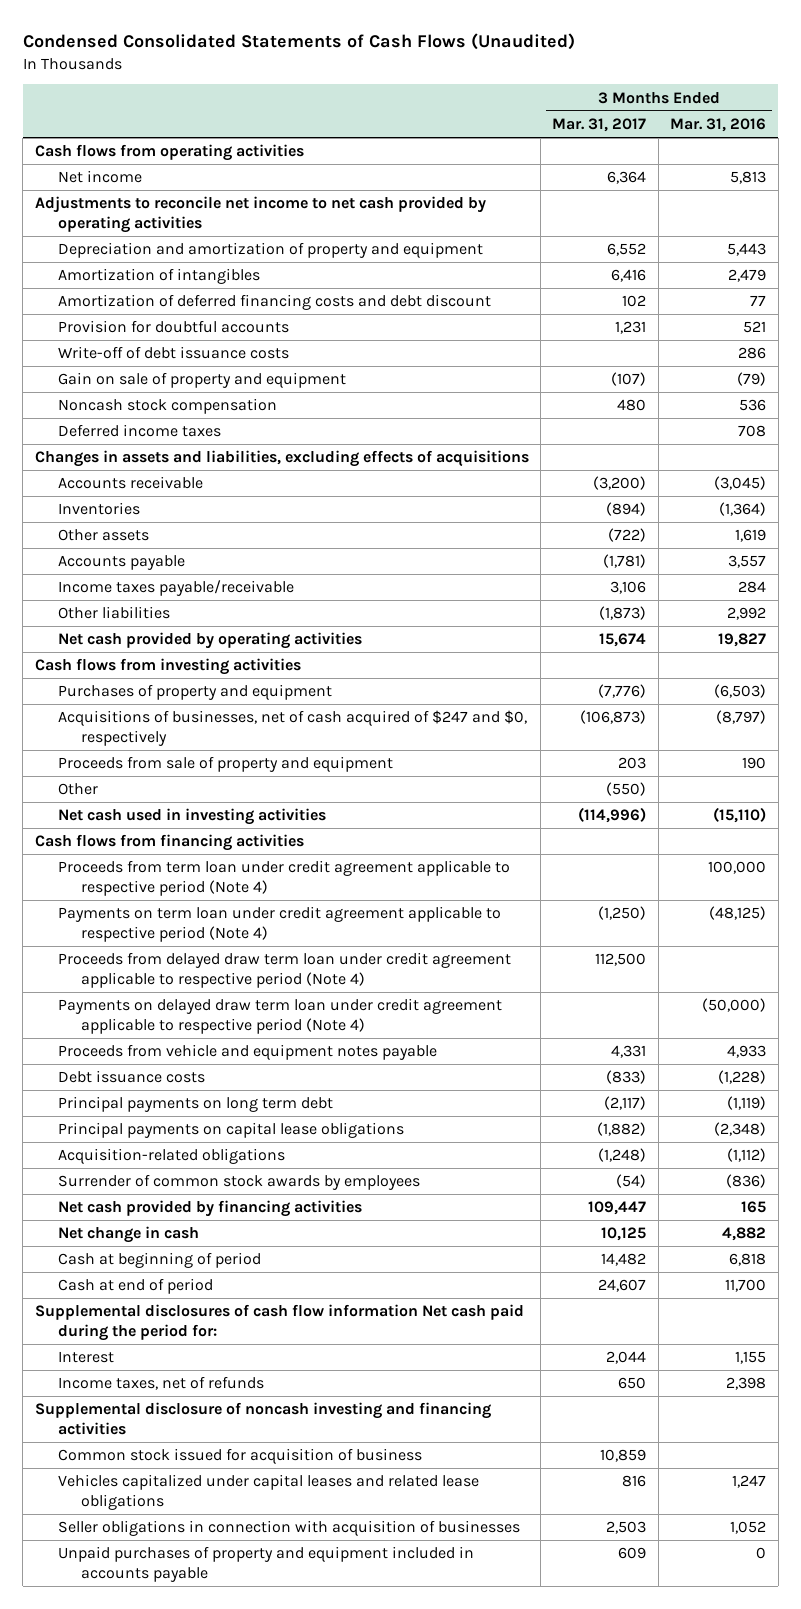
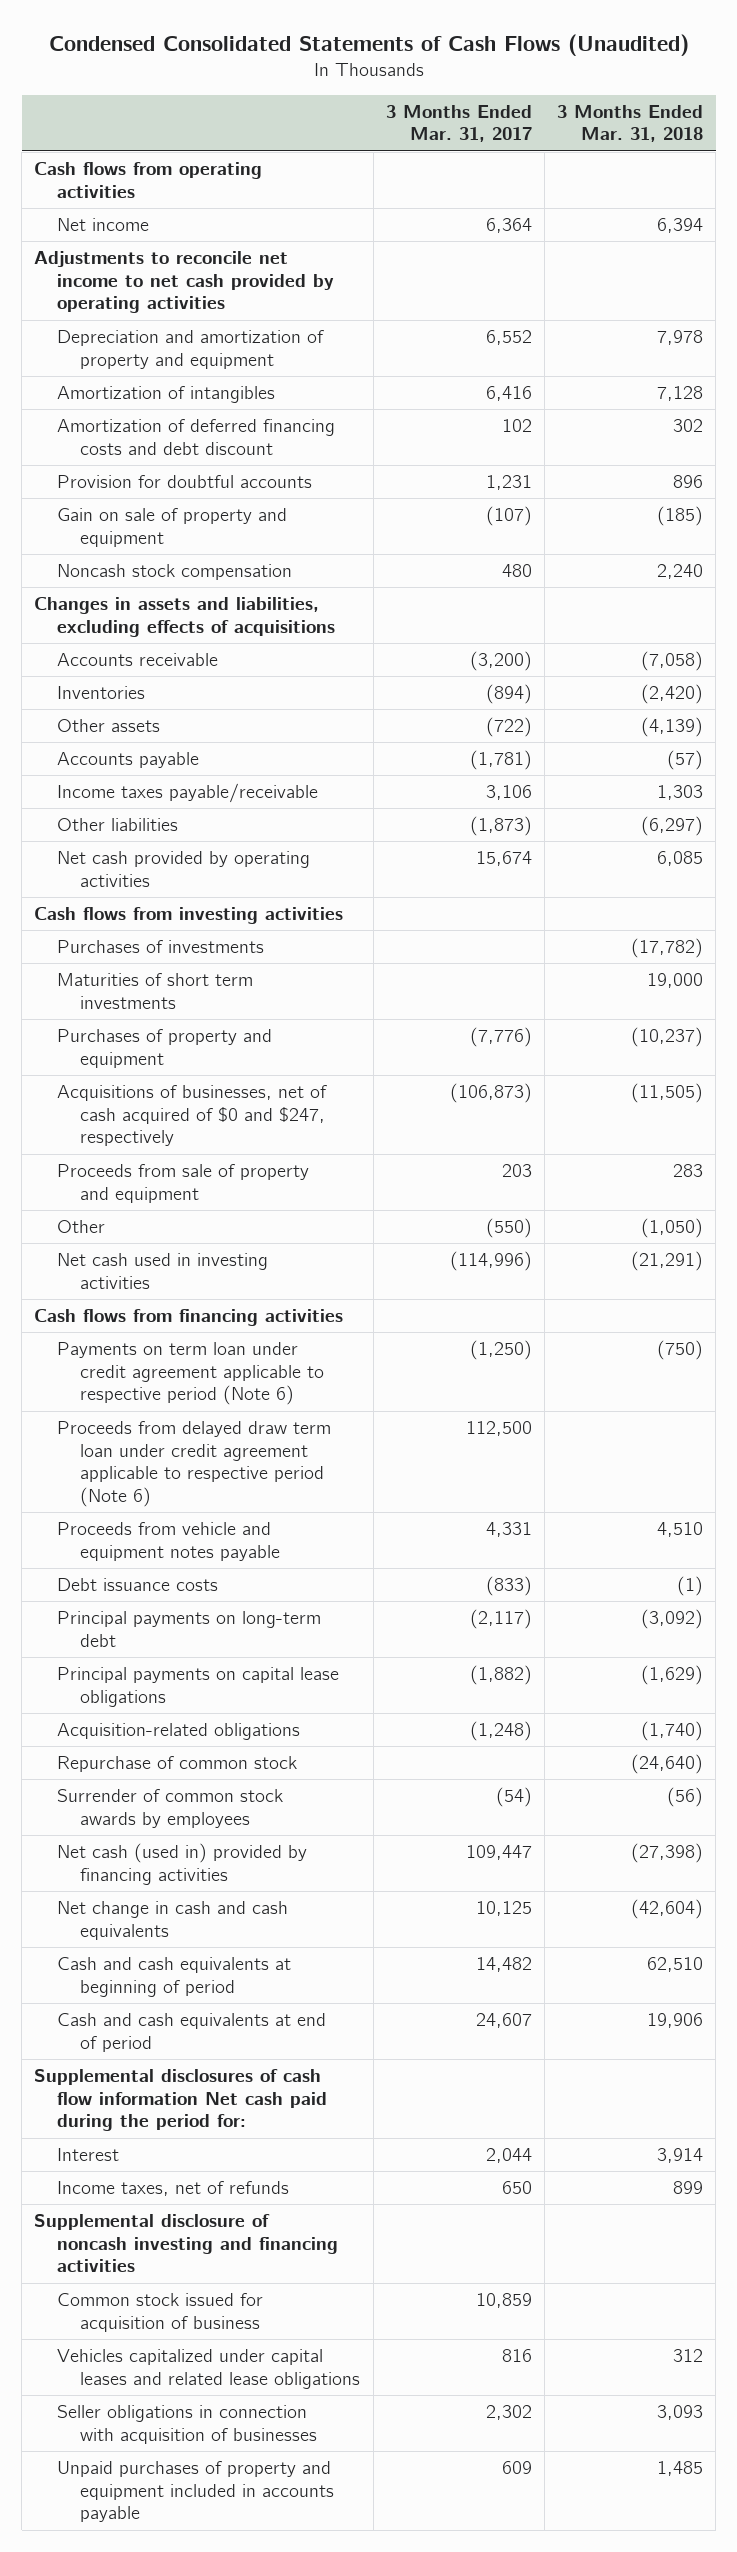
[670,118,767,133] Mar. 31, 2016 -> none
none -> [556,104,703,143] 3 Months Ended Mar. 31, 2018
[57,346,289,360] Write-off of debt issuance costs -> none
[57,424,221,438] Deferred income taxes -> none
none -> [57,940,265,954] Purchases of investments
none -> [57,973,254,1009] Maturities of short term investments
[57,710,527,746] Acquisitions of businesses, net of cash acquired of $247 and $0, respectively -> [57,1085,328,1147] Acquisitions of businesses, net of cash acquired of $0 and $247, respectively
[57,860,510,896] Proceeds from term loan under credit agreement applicable to respective period (Note 4) -> none
[57,998,502,1034] Payments on delayed draw term loan under credit agreement applicable to respective period (Note 4) -> none
[57,906,501,942] Payments on term loan under credit agreement applicable to respective period (Note 4) -> [57,1342,325,1406] Payments on term loan under credit agreement applicable to respective period (Note 6)
[57,952,511,988] Proceeds from delayed draw term loan under credit agreement applicable to respective period (Note 4) -> [57,1421,332,1508] Proceeds from delayed draw term loan under credit agreement applicable to respective period (Note 6)
[57,1096,333,1113] Principal payments on long term debt -> [57,1611,322,1647] Principal payments on long-term debt
none -> [57,1756,298,1773] Repurchase of common stock
[57,1200,362,1218] Net cash provided by financing activities -> [57,1843,308,1885] Net cash (used in) provided by financing activities
[57,1226,199,1244] Net change in cash -> [57,1901,289,1940] Net change in cash and cash equivalents
[57,1252,261,1269] Cash at beginning of period -> [57,1957,292,1997] Cash and cash equivalents at beginning of period
[57,1278,213,1295] Cash at end of period -> [57,2013,327,2052] Cash and cash equivalents at end of period
[606,1521,647,1535] 2,503 -> [485,2405,532,2421] 2,302

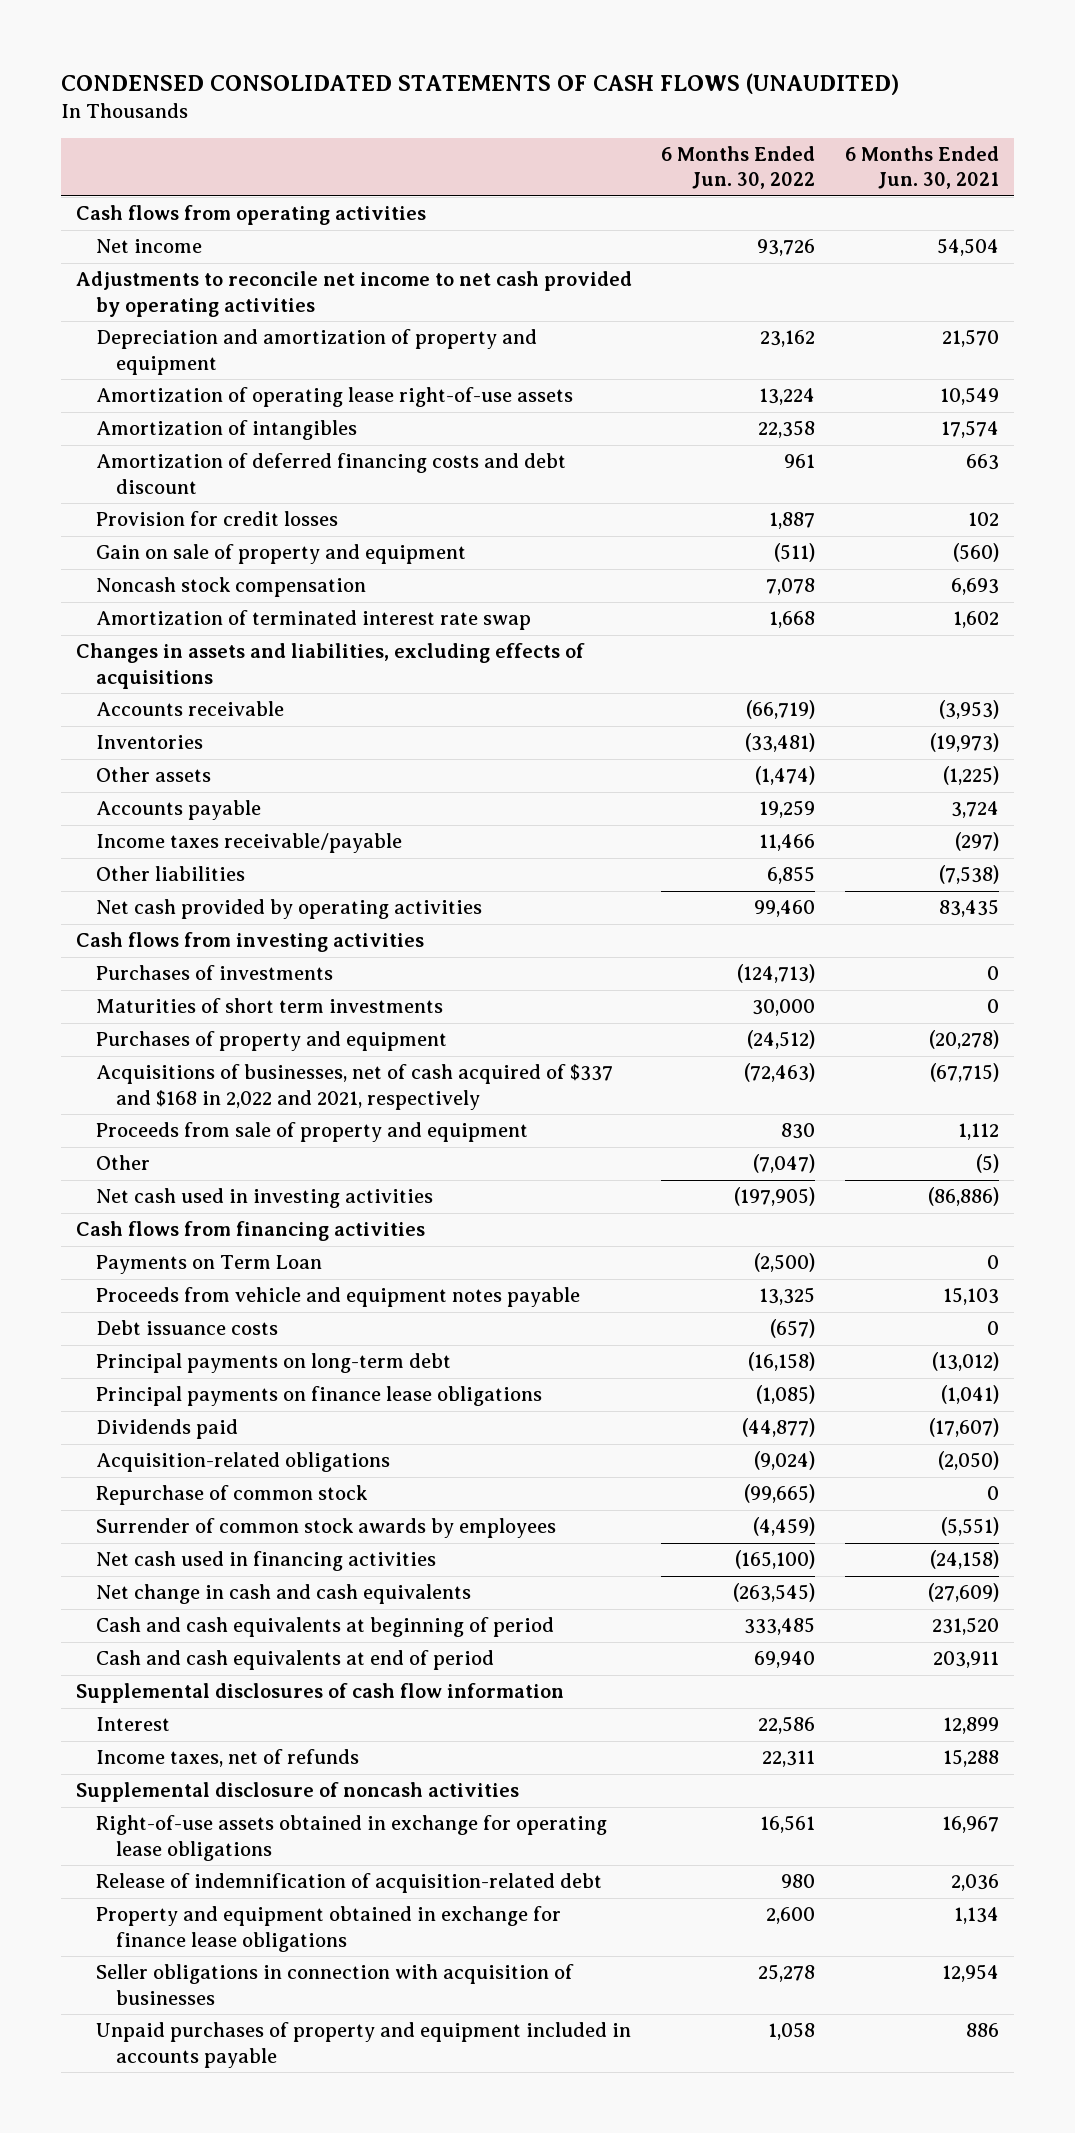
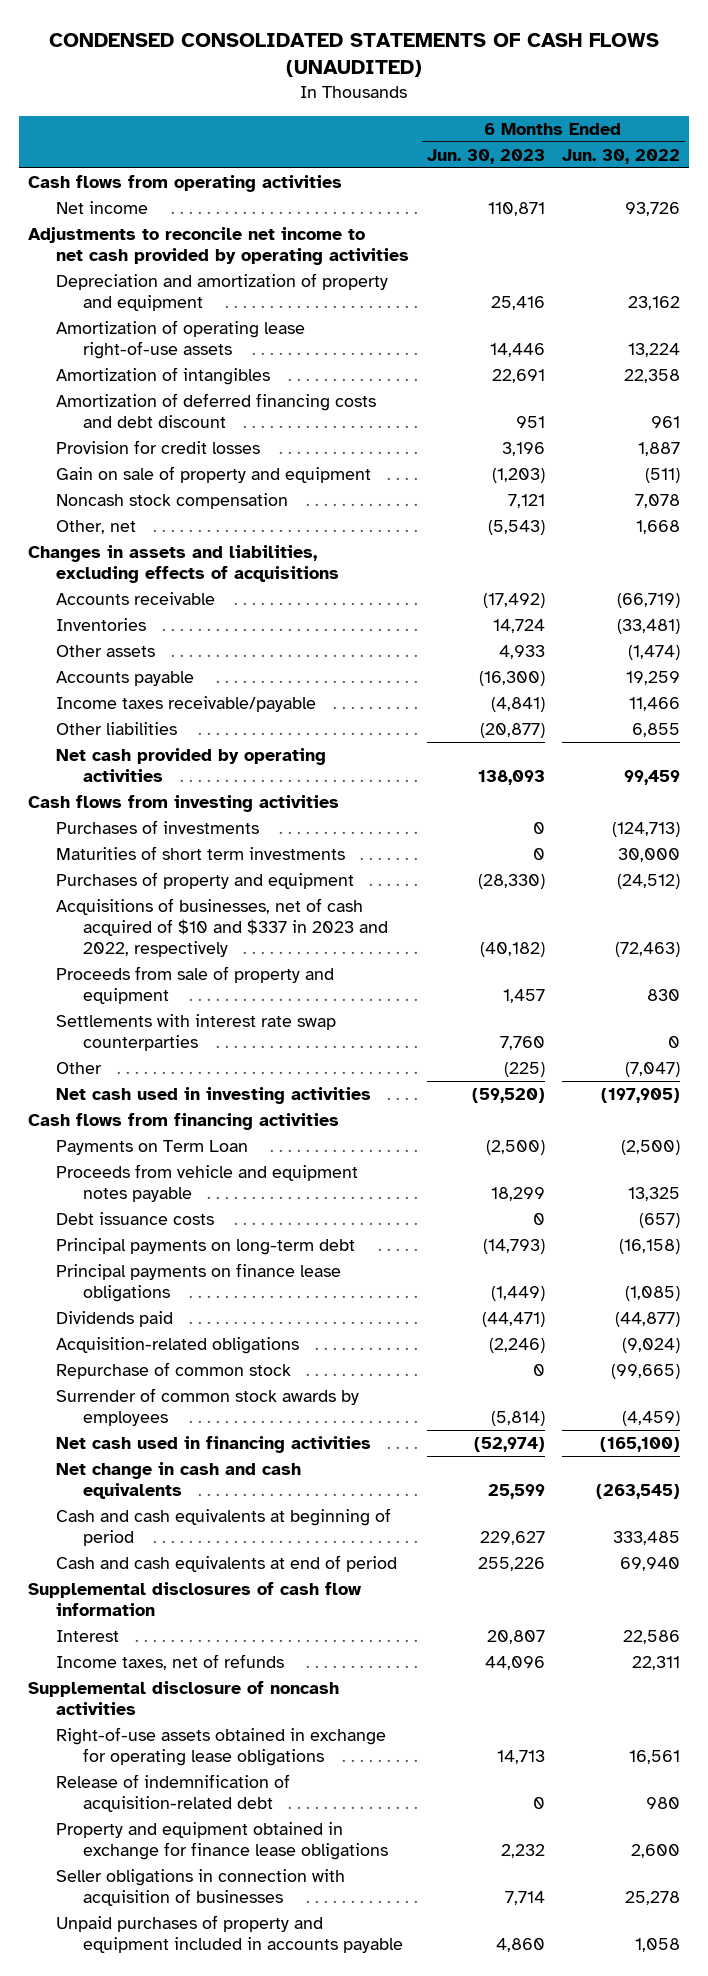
[845,145,1000,190] 6 Months Ended Jun. 30, 2021 -> none
none -> [426,148,545,164] Jun. 30, 2023
[95,610,531,631] Amortization of terminated interest rate swap -> [55,519,136,534] Other, net
[754,900,816,918] 99,460 -> [624,769,681,785] 99,459
[95,1064,613,1110] Acquisitions of businesses, net of cash acquired of $337 and $168 in 2,022 and 2021, respectively -> [55,897,389,957] Acquisitions of businesses, net of cash acquired of $10 and $337 in 2023 and 2022, respectively
none -> [55,1013,336,1051] Settlements with interest rate swap counterparties

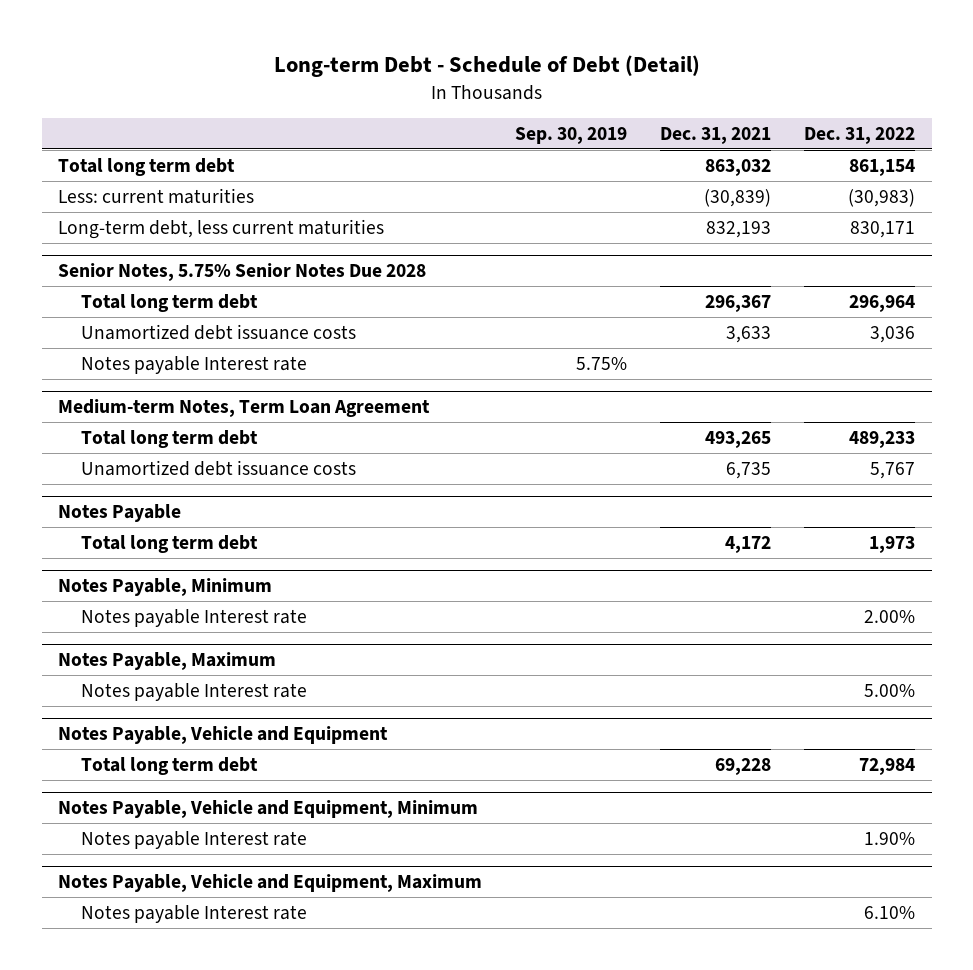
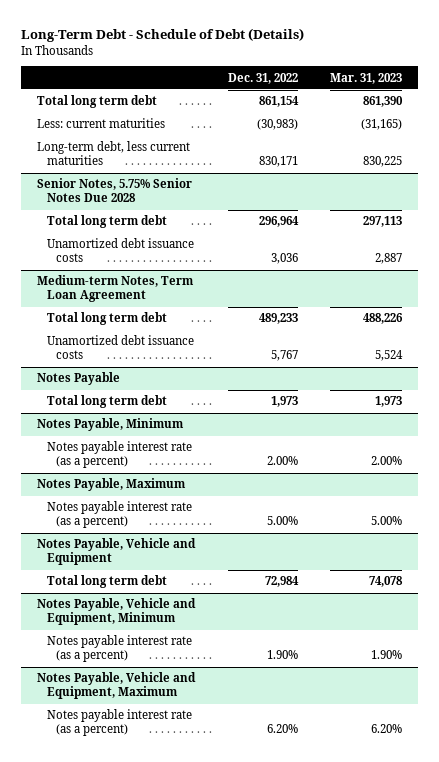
[273,55,700,78] Long-term Debt - Schedule of Debt (Detail) -> [21,28,305,43] Long-Term Debt - Schedule of Debt (Details)
[515,126,628,144] Sep. 30, 2019 -> none
[660,126,772,144] Dec. 31, 2021 -> none
none -> [329,72,402,84] Mar. 31, 2023
[81,355,308,374] Notes payable Interest rate -> none
[81,608,308,627] Notes payable Interest rate -> [46,441,192,469] Notes payable interest rate (as a percent)
[81,682,308,701] Notes payable Interest rate -> [46,501,192,529] Notes payable interest rate (as a percent)
[81,830,308,849] Notes payable Interest rate -> [46,635,192,663] Notes payable interest rate (as a percent)
[81,904,308,923] Notes payable Interest rate -> [46,709,192,737] Notes payable interest rate (as a percent)
[864,905,916,919] 6.10% -> [266,724,298,734] 6.20%

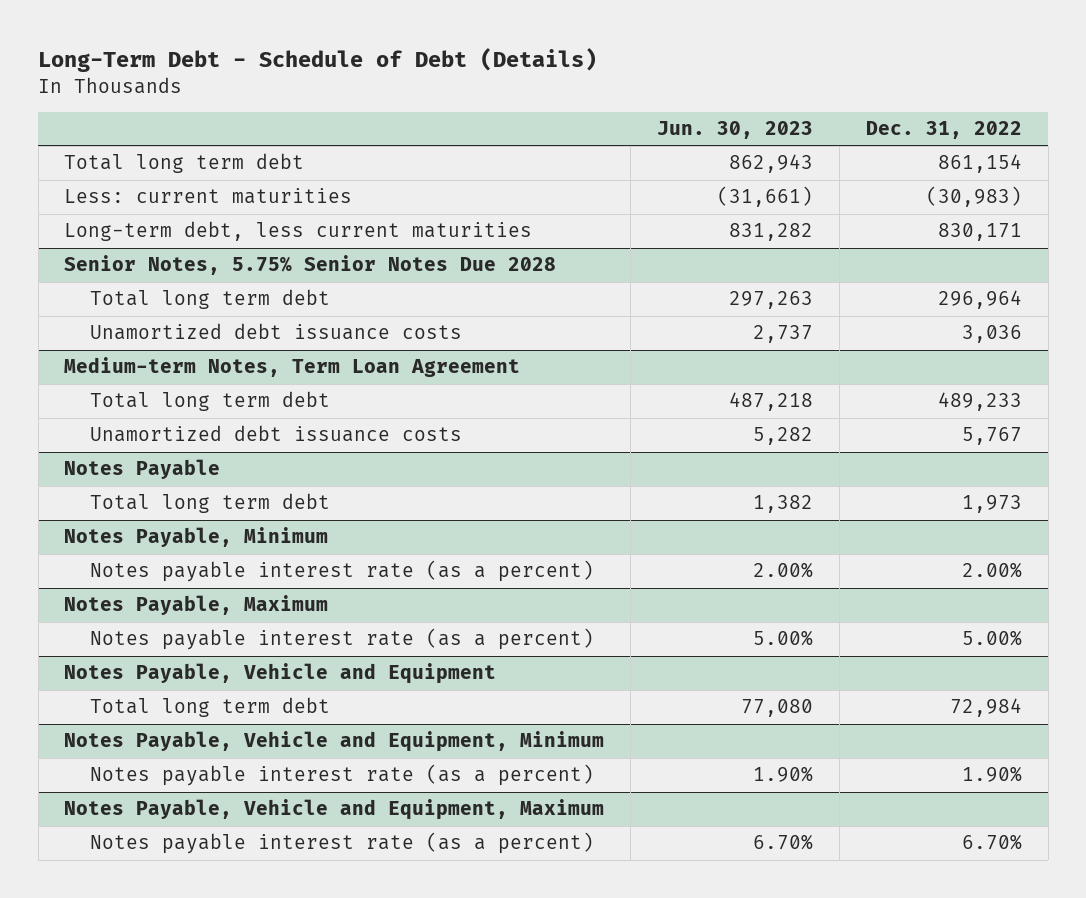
[329,72,402,84] Mar. 31, 2023 -> none
none -> [657,120,814,139] Jun. 30, 2023
[266,724,298,734] 6.20% -> [961,834,1022,851] 6.70%

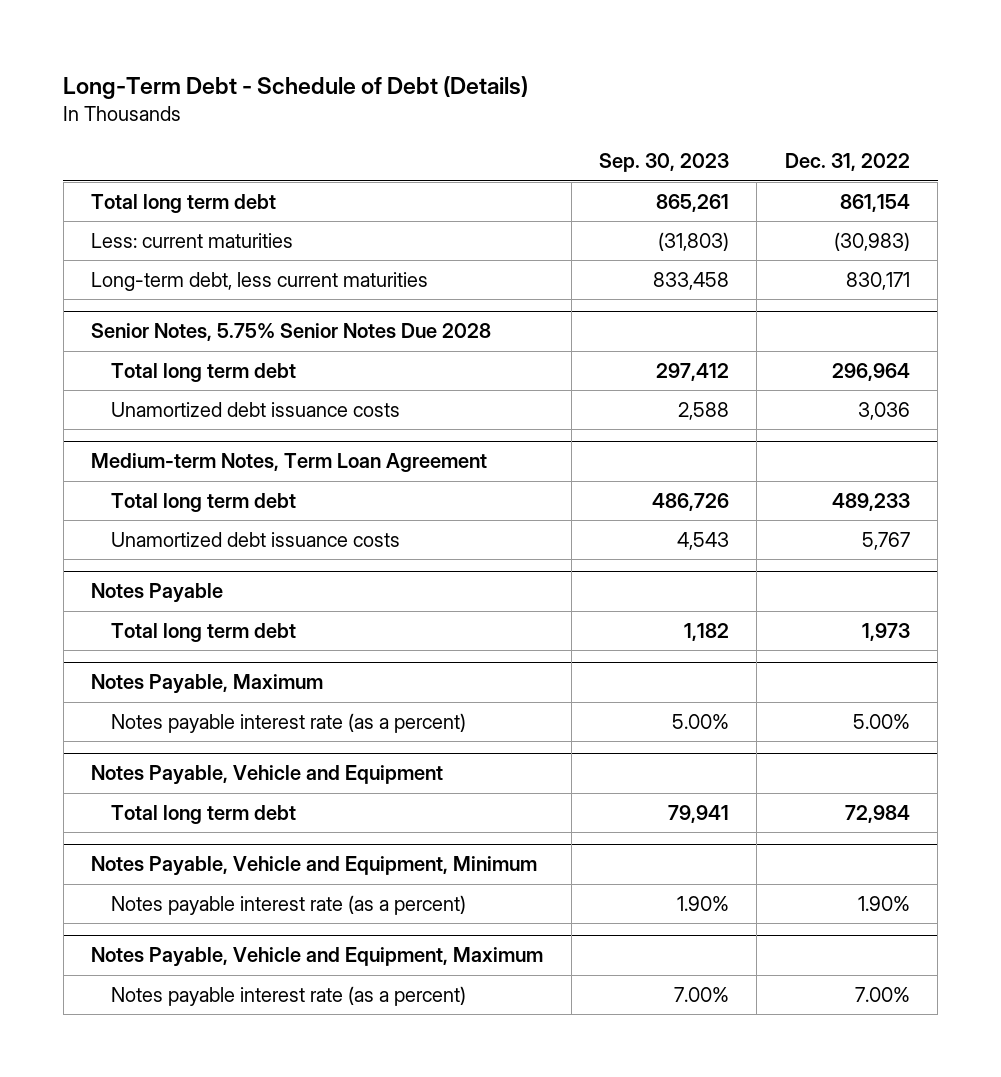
[657,120,814,139] Jun. 30, 2023 -> none
none -> [599,153,730,173] Sep. 30, 2023
[64,527,329,548] Notes Payable, Minimum -> none
[90,560,595,583] Notes payable interest rate (as a percent) -> none
[961,834,1022,851] 6.70% -> [854,986,910,1002] 7.00%

